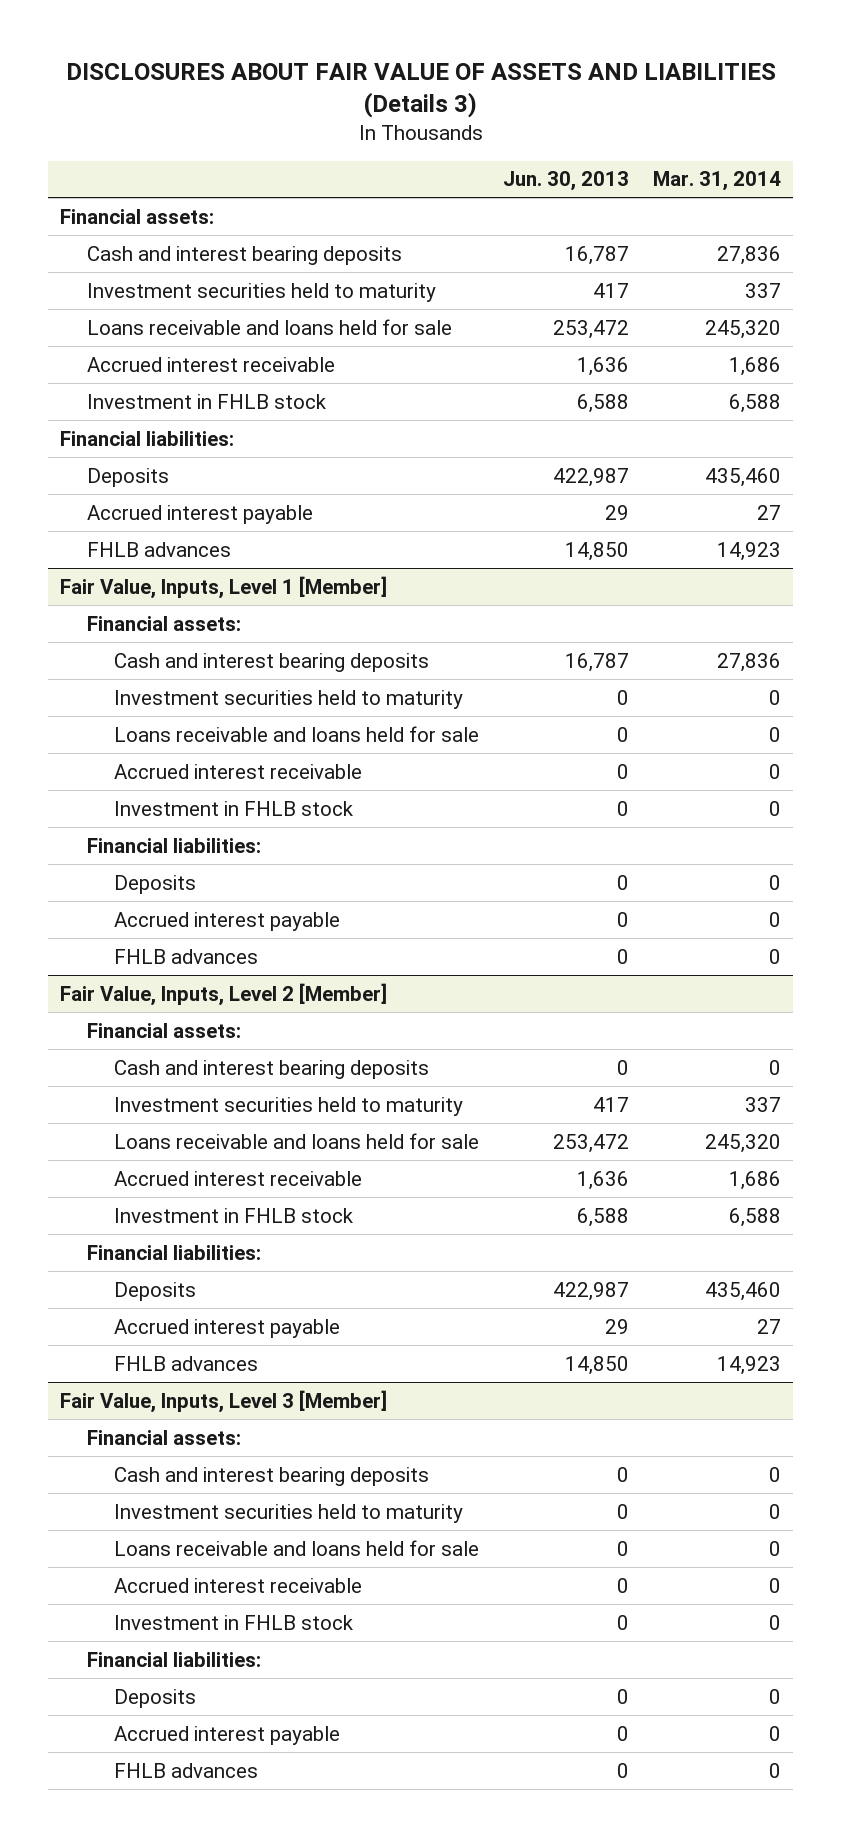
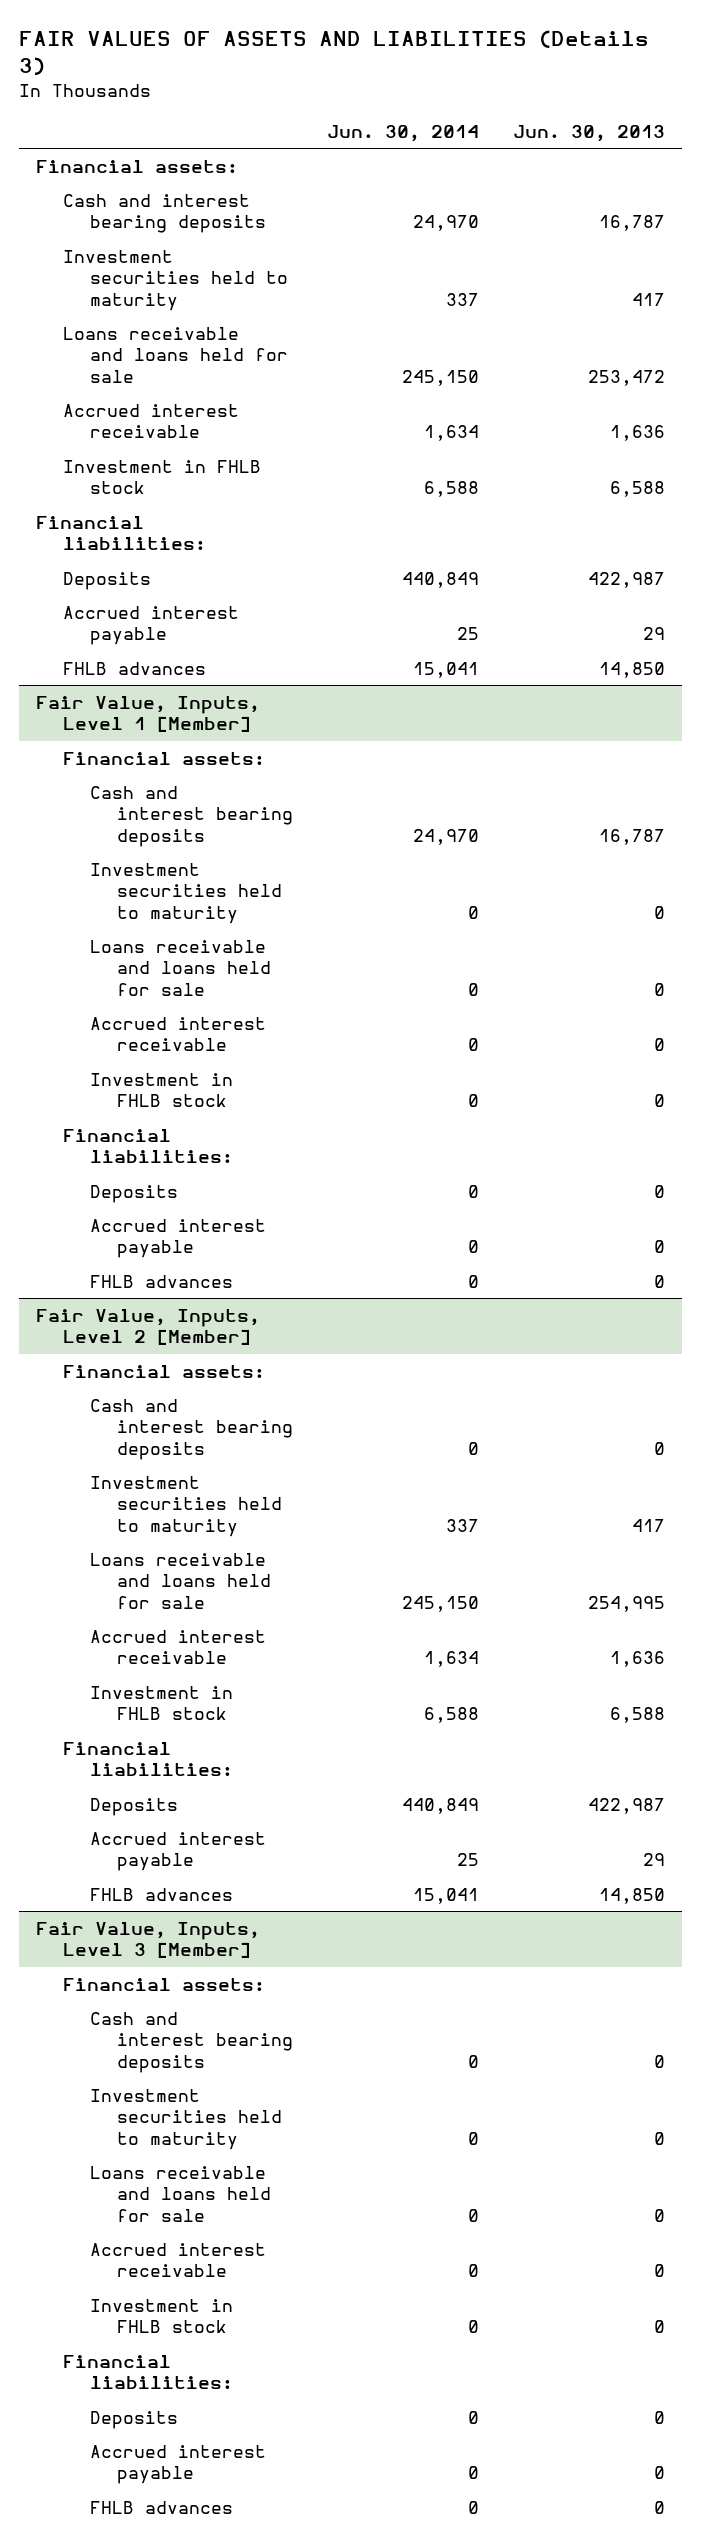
[65,62,776,119] DISCLOSURES ABOUT FAIR VALUE OF ASSETS AND LIABILITIES (Details 3) -> [19,30,650,76] FAIR VALUES OF ASSETS AND LIABILITIES (Details 3)
[653,171,782,192] Mar. 31, 2014 -> none
none -> [327,124,480,142] Jun. 30, 2014
[553,1133,630,1153] 253,472 -> [587,1595,665,1612] 254,995

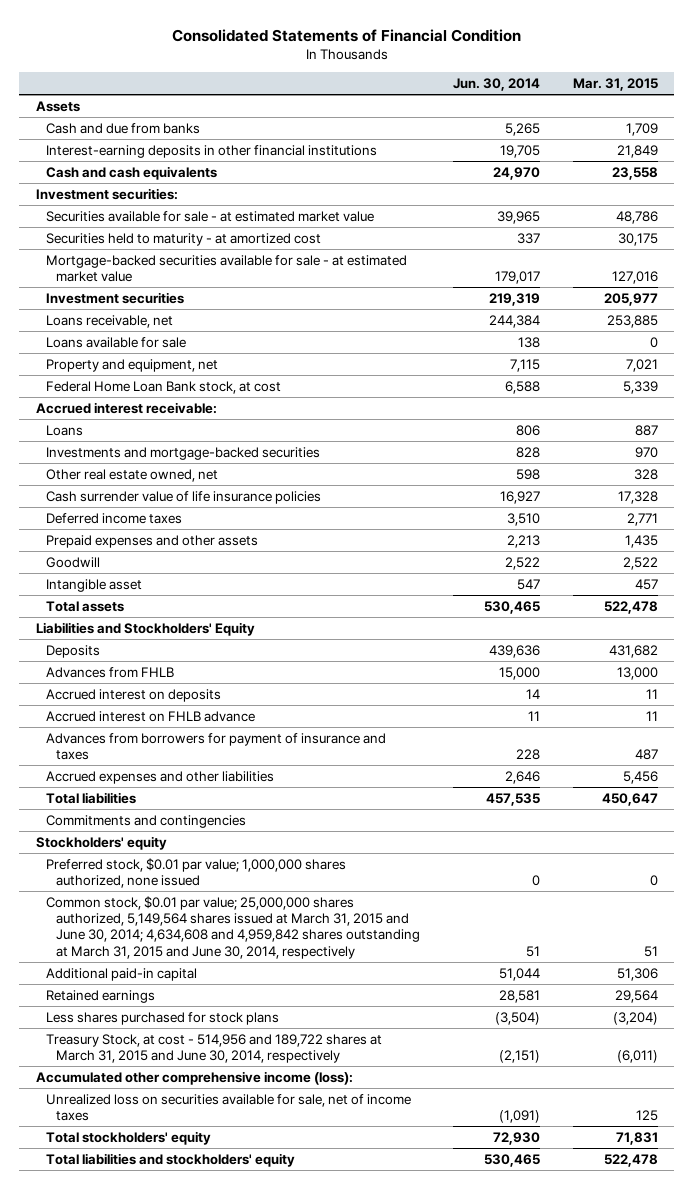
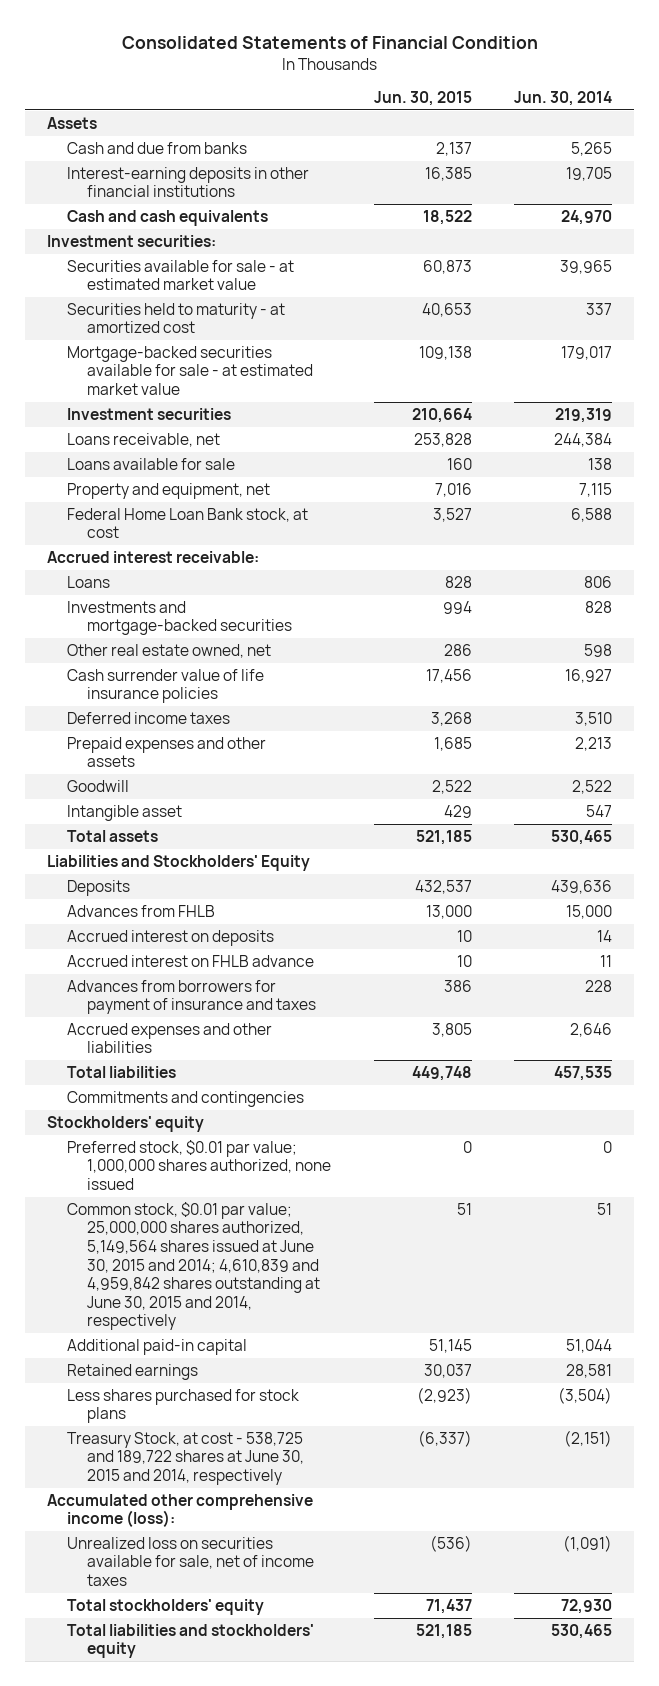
[572,78,658,92] Mar. 31, 2015 -> none
none -> [373,91,472,107] Jun. 30, 2015
[46,895,421,959] Common stock, $0.01 par value; 25,000,000 shares authorized, 5,149,564 shares issued at March 31, 2015 and June 30, 2014; 4,634,608 and 4,959,842 shares outstanding at March 31, 2015 and June 30, 2014, respectively -> [66,1201,320,1331] Common stock, $0.01 par value; 25,000,000 shares authorized, 5,149,564 shares issued at June 30, 2015 and 2014; 4,610,839 and 4,959,842 shares outstanding at June 30, 2015 and 2014, respectively
[46,1033,383,1064] Treasury Stock, at cost - 514,956 and 189,722 shares at March 31, 2015 and June 30, 2014, respectively -> [66,1431,304,1486] Treasury Stock, at cost - 538,725 and 189,722 shares at June 30, 2015 and 2014, respectively

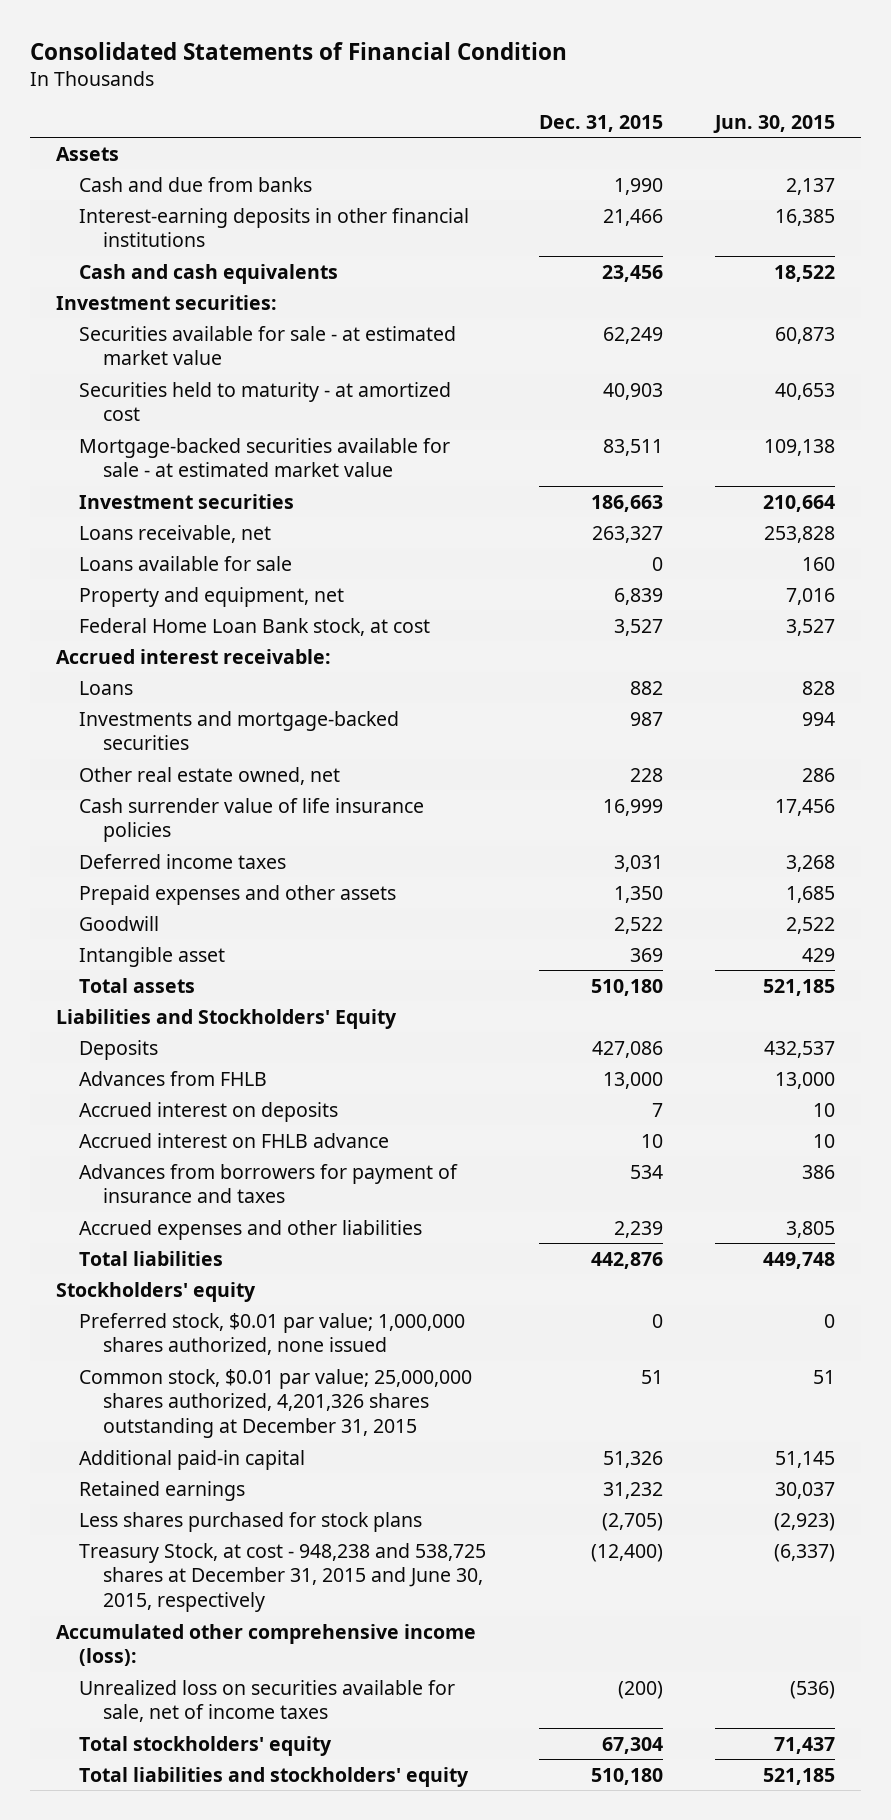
[514,91,613,107] Jun. 30, 2014 -> none
none -> [538,114,663,132] Dec. 31, 2015
[66,1090,304,1107] Commitments and contingencies -> none
[66,1201,320,1331] Common stock, $0.01 par value; 25,000,000 shares authorized, 5,149,564 shares issued at June 30, 2015 and 2014; 4,610,839 and 4,959,842 shares outstanding at June 30, 2015 and 2014, respectively -> [79,1368,473,1439] Common stock, $0.01 par value; 25,000,000 shares authorized, 4,201,326 shares outstanding at December 31, 2015
[66,1431,304,1486] Treasury Stock, at cost - 538,725 and 189,722 shares at June 30, 2015 and 2014, respectively -> [79,1542,487,1613] Treasury Stock, at cost - 948,238 and 538,725 shares at December 31, 2015 and June 30, 2015, respectively

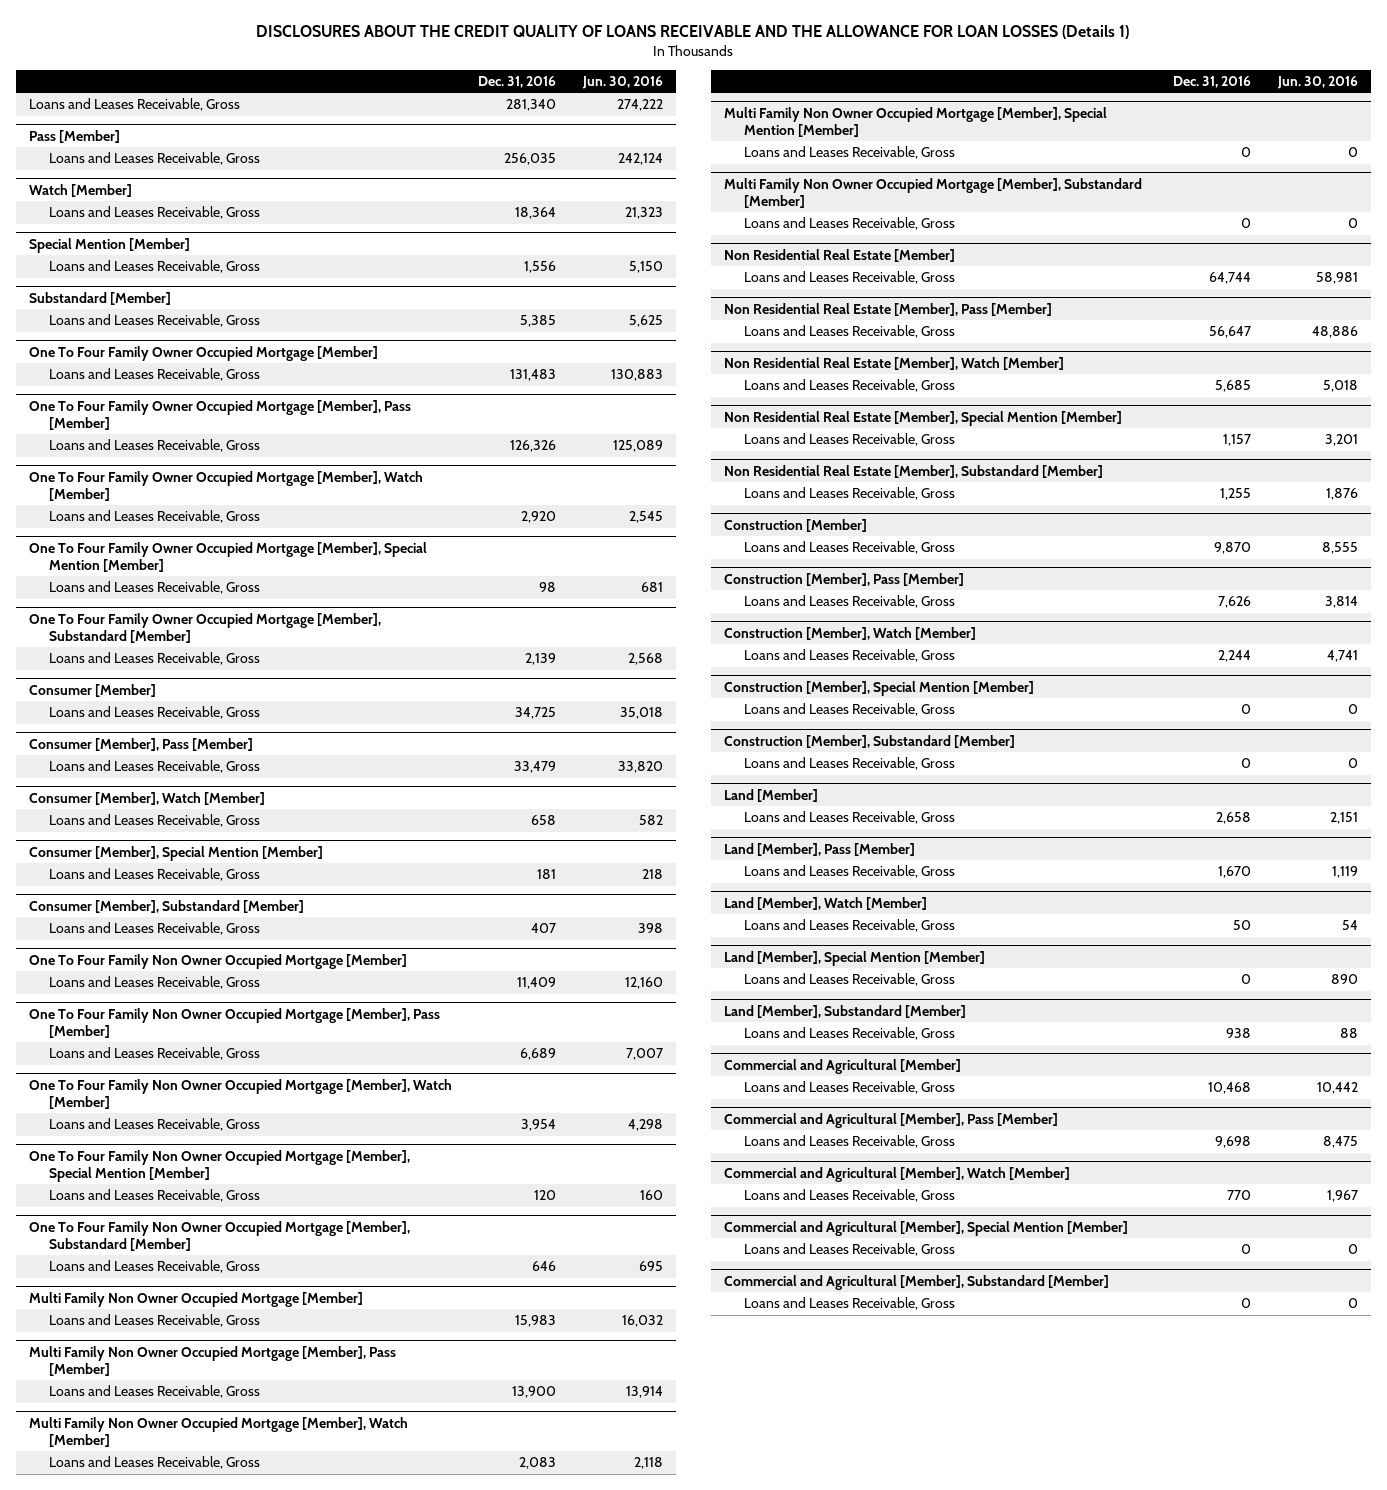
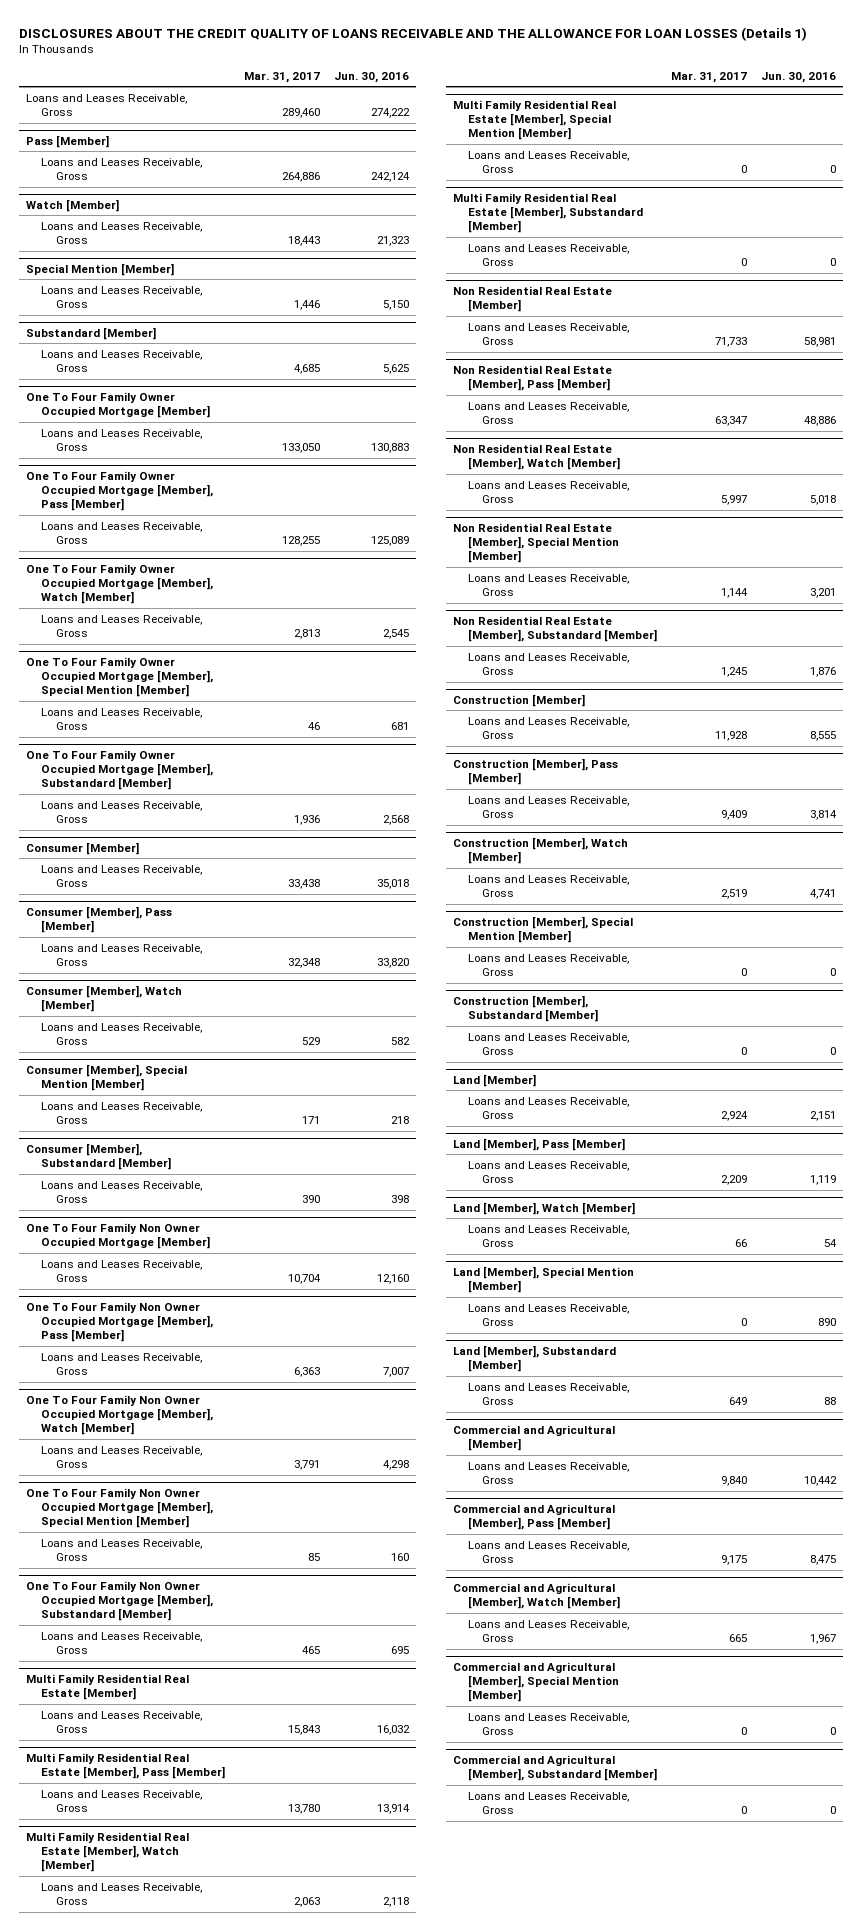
[478,76,557,89] Dec. 31, 2016 -> none
none -> [244,71,321,83] Mar. 31, 2017
[28,1291,363,1307] Multi Family Non Owner Occupied Mortgage [Member] -> [26,1673,190,1701] Multi Family Residential Real Estate [Member]
[28,1345,396,1376] Multi Family Non Owner Occupied Mortgage [Member], Pass [Member] -> none
none -> [26,1752,226,1780] Multi Family Residential Real Estate [Member], Pass [Member]
[28,1416,408,1447] Multi Family Non Owner Occupied Mortgage [Member], Watch [Member] -> none
none -> [26,1831,190,1873] Multi Family Residential Real Estate [Member], Watch [Member]
[723,106,1107,137] Multi Family Non Owner Occupied Mortgage [Member], Special Mention [Member] -> none
none -> [452,99,616,141] Multi Family Residential Real Estate [Member], Special Mention [Member]
[723,177,1142,208] Multi Family Non Owner Occupied Mortgage [Member], Substandard [Member] -> none
none -> [452,192,643,234] Multi Family Residential Real Estate [Member], Substandard [Member]

